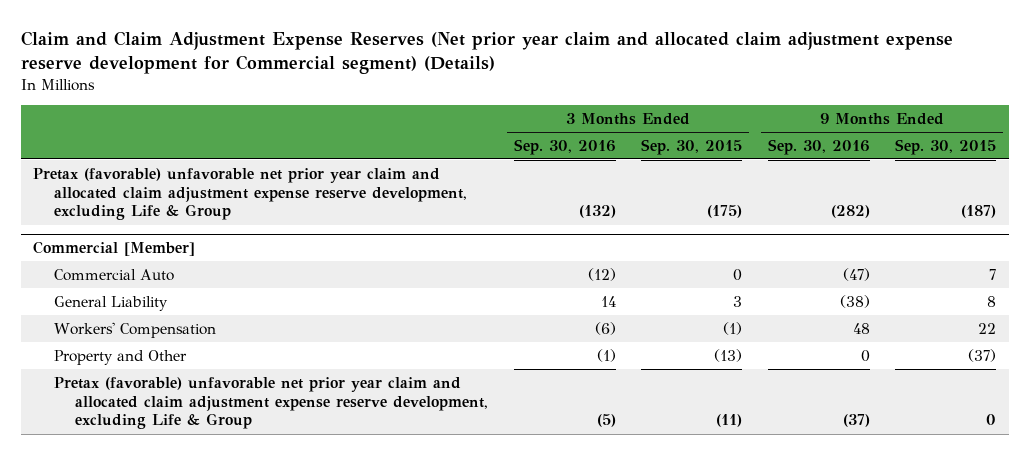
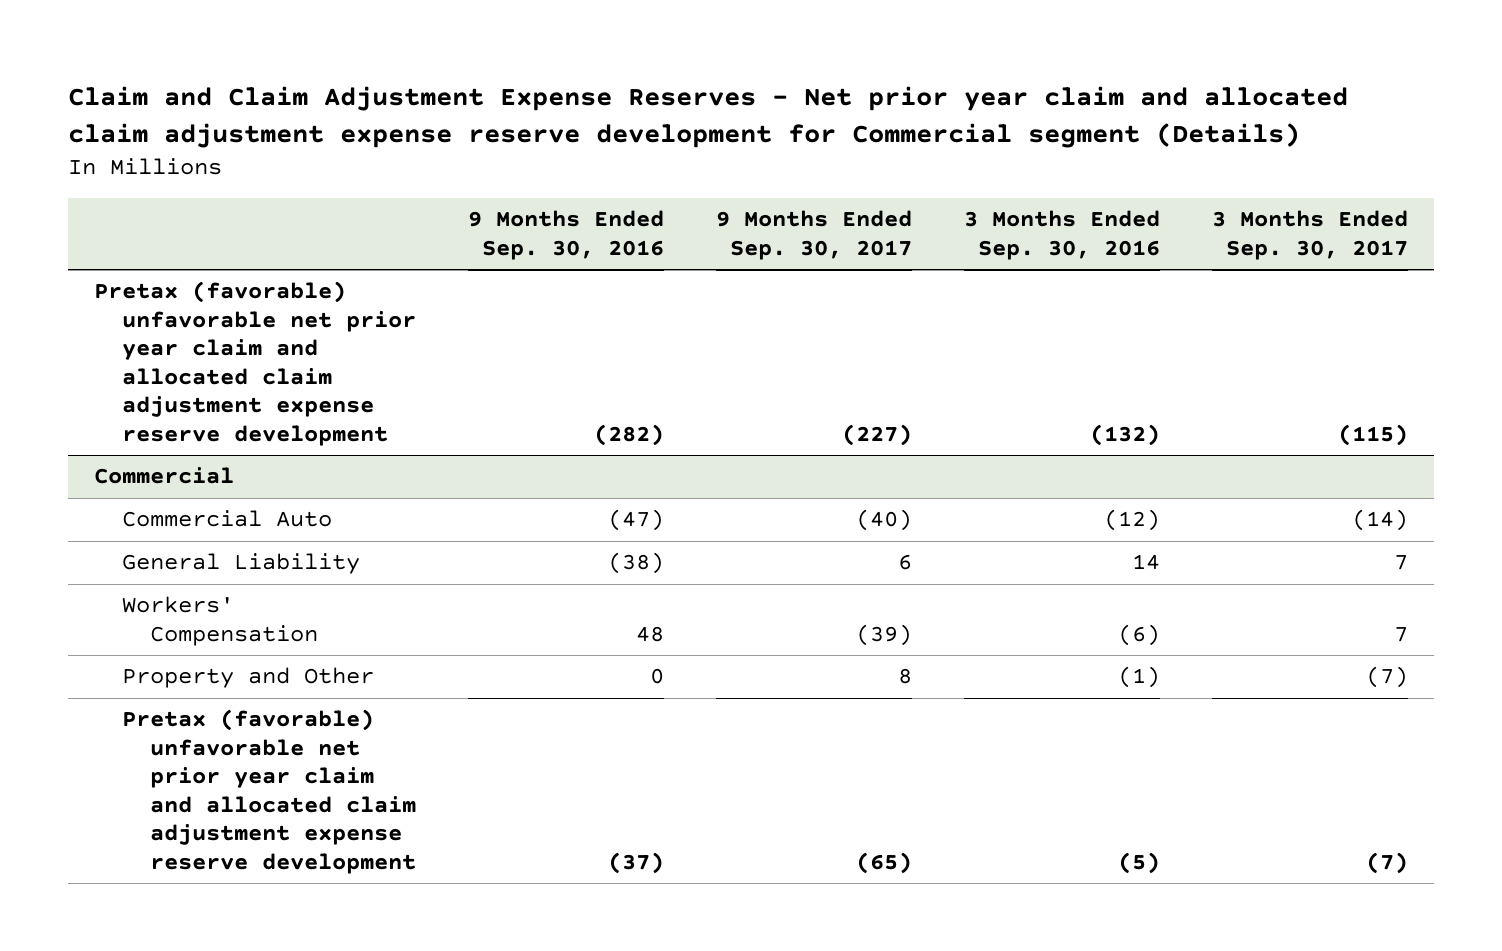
[20,30,953,74] Claim and Claim Adjustment Expense Reserves (Net prior year claim and allocated claim adjustment expense reserve development for Commercial segment) (Details) -> [67,85,1348,148] Claim and Claim Adjustment Expense Reserves - Net prior year claim and allocated claim adjustment expense reserve development for Commercial segment (Details)
[641,138,743,155] Sep. 30, 2015 -> none
[895,138,997,155] Sep. 30, 2015 -> none
none -> [716,210,913,260] 9 Months Ended Sep. 30, 2017
none -> [1211,210,1408,260] 3 Months Ended Sep. 30, 2017
[33,167,468,221] Pretax (favorable) unfavorable net prior year claim and allocated claim adjustment expense reserve development, excluding Life & Group -> [93,281,417,446] Pretax (favorable) unfavorable net prior year claim and allocated claim adjustment expense reserve development
[33,241,196,257] Commercial [Member] -> [93,467,234,485] Commercial
[54,376,489,430] Pretax (favorable) unfavorable net prior year claim and allocated claim adjustment expense reserve development, excluding Life & Group -> [122,709,417,874] Pretax (favorable) unfavorable net prior year claim and allocated claim adjustment expense reserve development

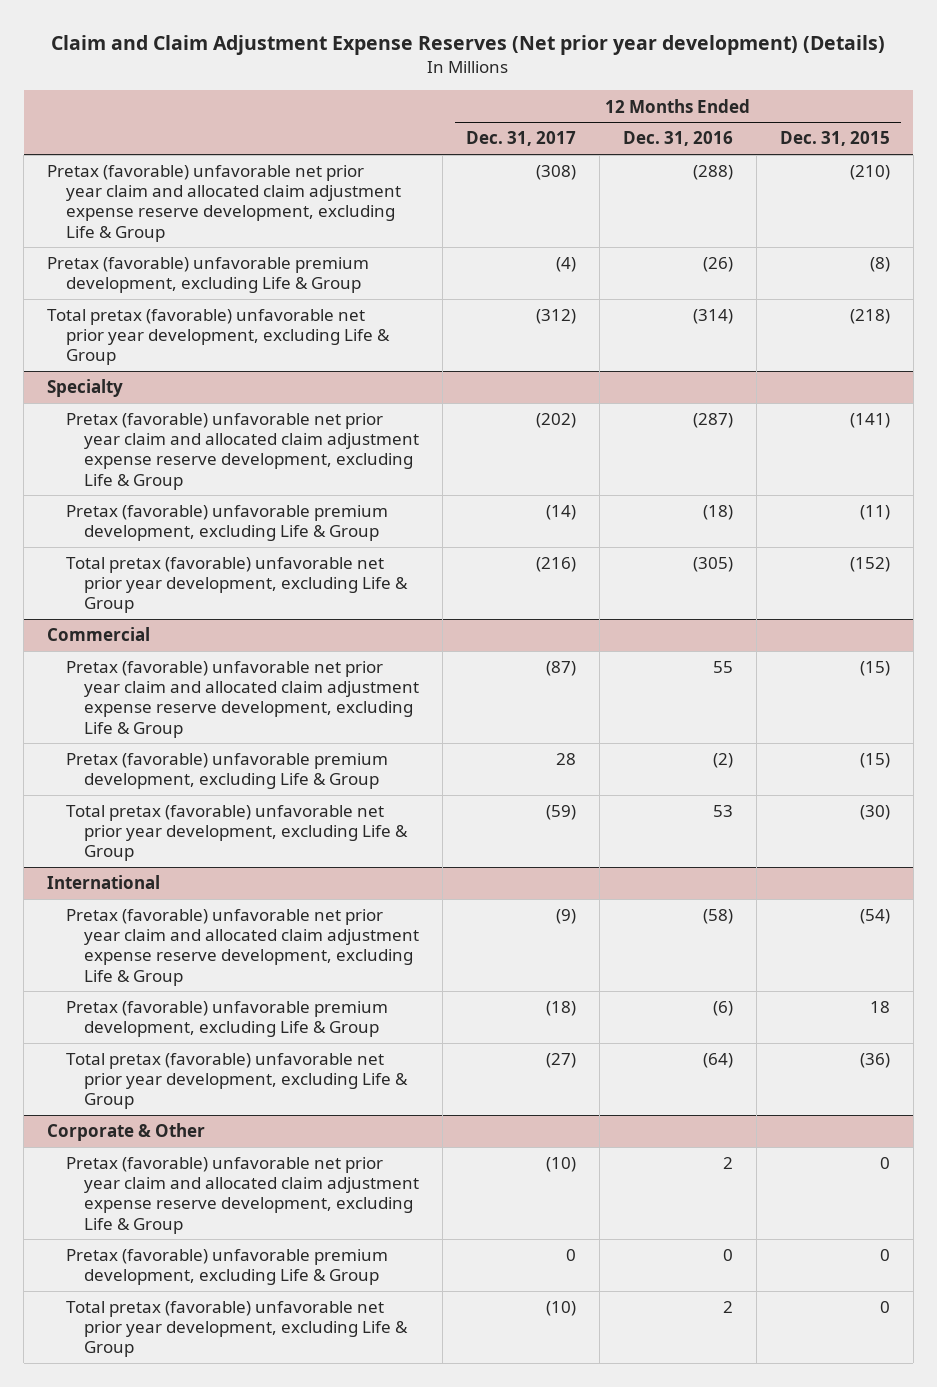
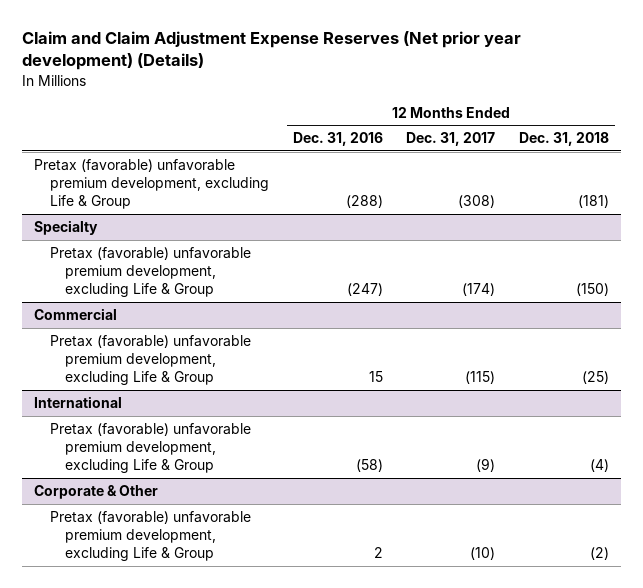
[779,131,890,147] Dec. 31, 2015 -> none
none -> [518,132,609,147] Dec. 31, 2018
[47,165,401,242] Pretax (favorable) unfavorable net prior year claim and allocated claim adjustment expense reserve development, excluding Life & Group -> none
[47,309,390,366] Total pretax (favorable) unfavorable net prior year development, excluding Life & Group -> none
[556,257,577,273] (4) -> [458,195,496,209] (308)
[702,257,733,273] (26) -> [345,195,383,209] (288)
[65,413,420,490] Pretax (favorable) unfavorable net prior year claim and allocated claim adjustment expense reserve development, excluding Life & Group -> none
[65,557,409,614] Total pretax (favorable) unfavorable net prior year development, excluding Life & Group -> none
[546,505,577,521] (14) -> [462,283,496,297] (174)
[702,505,733,521] (18) -> [346,283,383,297] (247)
[65,661,420,738] Pretax (favorable) unfavorable net prior year claim and allocated claim adjustment expense reserve development, excluding Life & Group -> none
[65,805,409,862] Total pretax (favorable) unfavorable net prior year development, excluding Life & Group -> none
[556,753,577,766] 28 -> [465,371,496,385] (115)
[712,753,733,769] (2) -> [368,371,383,383] 15
[65,909,420,986] Pretax (favorable) unfavorable net prior year claim and allocated claim adjustment expense reserve development, excluding Life & Group -> none
[65,1053,409,1110] Total pretax (favorable) unfavorable net prior year development, excluding Life & Group -> none
[546,1001,577,1017] (18) -> [476,458,496,473] (9)
[712,1001,733,1017] (6) -> [355,459,383,473] (58)
[65,1157,420,1234] Pretax (favorable) unfavorable net prior year claim and allocated claim adjustment expense reserve development, excluding Life & Group -> none
[65,1301,409,1358] Total pretax (favorable) unfavorable net prior year development, excluding Life & Group -> none
[566,1249,577,1262] 0 -> [470,547,496,561] (10)
[722,1249,733,1262] 0 -> [373,547,383,559] 2

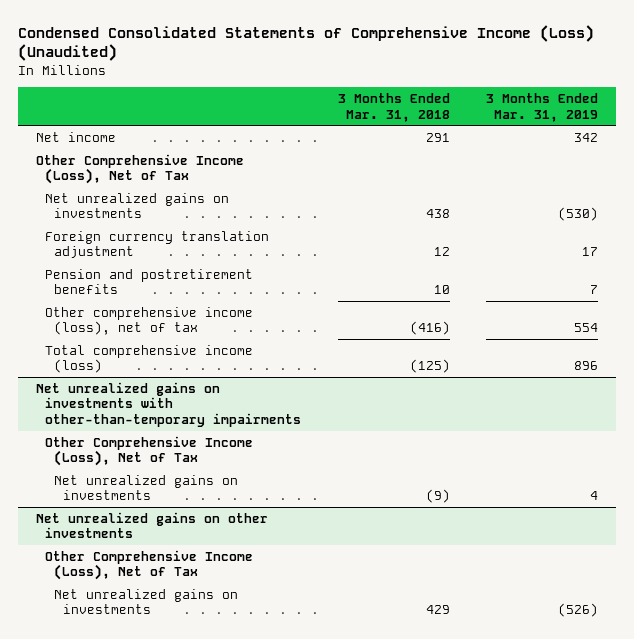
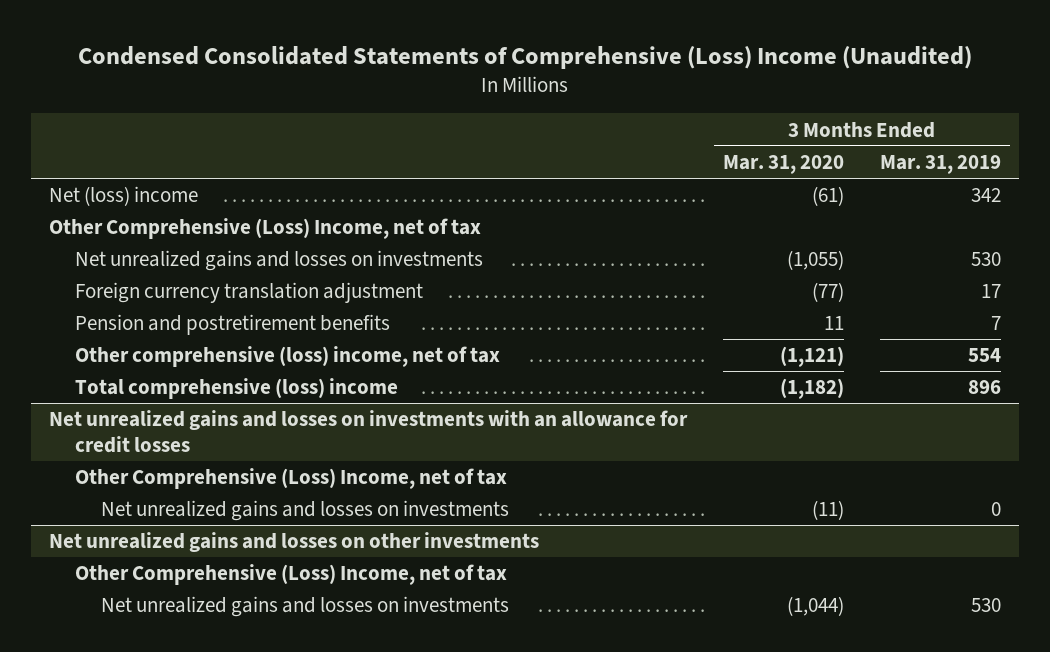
[18,24,595,62] Condensed Consolidated Statements of Comprehensive Income (Loss) (Unaudited) -> [77,45,972,69] Condensed Consolidated Statements of Comprehensive (Loss) Income (Unaudited)
[337,92,450,122] 3 Months Ended Mar. 31, 2018 -> none
none -> [722,155,844,175] Mar. 31, 2020
[36,131,117,142] Net income -> [49,186,199,207] Net (loss) income
[36,153,245,185] Other Comprehensive Income (Loss), Net of Tax -> [49,218,482,240] Other Comprehensive (Loss) Income, net of tax
[45,192,230,219] Net unrealized gains on investments -> [75,250,484,272] Net unrealized gains and losses on investments
[557,207,598,222] (530) -> [970,252,1001,267] 530
[45,306,254,336] Other comprehensive income (loss), net of tax -> [75,346,501,368] Other comprehensive (loss) income, net of tax
[45,344,254,374] Total comprehensive income (loss) -> [75,378,399,400] Total comprehensive (loss) income
[36,381,302,428] Net unrealized gains on investments with other-than-temporary impairments -> [49,410,689,453] Net unrealized gains and losses on investments with an allowance for credit losses
[45,435,254,467] Other Comprehensive Income (Loss), Net of Tax -> [75,468,508,490] Other Comprehensive (Loss) Income, net of tax
[54,474,239,501] Net unrealized gains on investments -> [101,500,510,522] Net unrealized gains and losses on investments
[589,491,598,501] 4 -> [990,502,1001,517] 0
[36,511,269,539] Net unrealized gains on other investments -> [49,532,540,553] Net unrealized gains and losses on other investments
[45,549,254,581] Other Comprehensive Income (Loss), Net of Tax -> [75,564,508,586] Other Comprehensive (Loss) Income, net of tax
[54,588,239,615] Net unrealized gains on investments -> [101,596,510,618] Net unrealized gains and losses on investments
[557,603,598,618] (526) -> [970,598,1001,613] 530

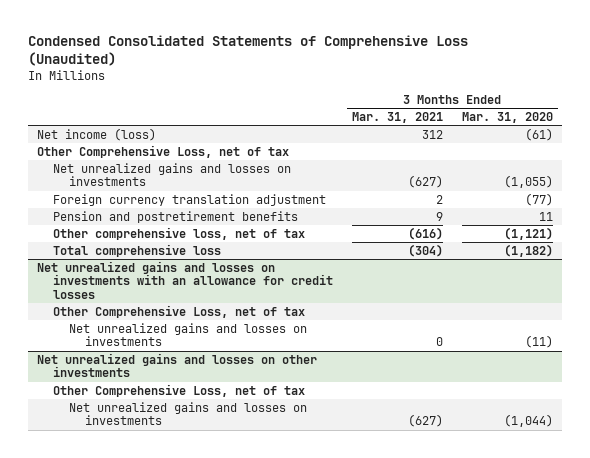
[77,45,972,69] Condensed Consolidated Statements of Comprehensive (Loss) Income (Unaudited) -> [28,35,469,66] Condensed Consolidated Statements of Comprehensive Loss (Unaudited)
[879,155,1001,175] Mar. 31, 2019 -> none
none -> [352,111,444,123] Mar. 31, 2021
[49,186,199,207] Net (loss) income -> [37,127,157,141] Net income (loss)
[49,218,482,240] Other Comprehensive (Loss) Income, net of tax -> [37,144,290,158] Other Comprehensive Loss, net of tax
[75,346,501,368] Other comprehensive (loss) income, net of tax -> [53,226,306,240] Other comprehensive loss, net of tax
[75,378,399,400] Total comprehensive (loss) income -> [53,243,222,257] Total comprehensive loss
[75,468,508,490] Other Comprehensive (Loss) Income, net of tax -> [53,304,306,318] Other Comprehensive Loss, net of tax
[75,564,508,586] Other Comprehensive (Loss) Income, net of tax -> [53,383,306,397] Other Comprehensive Loss, net of tax

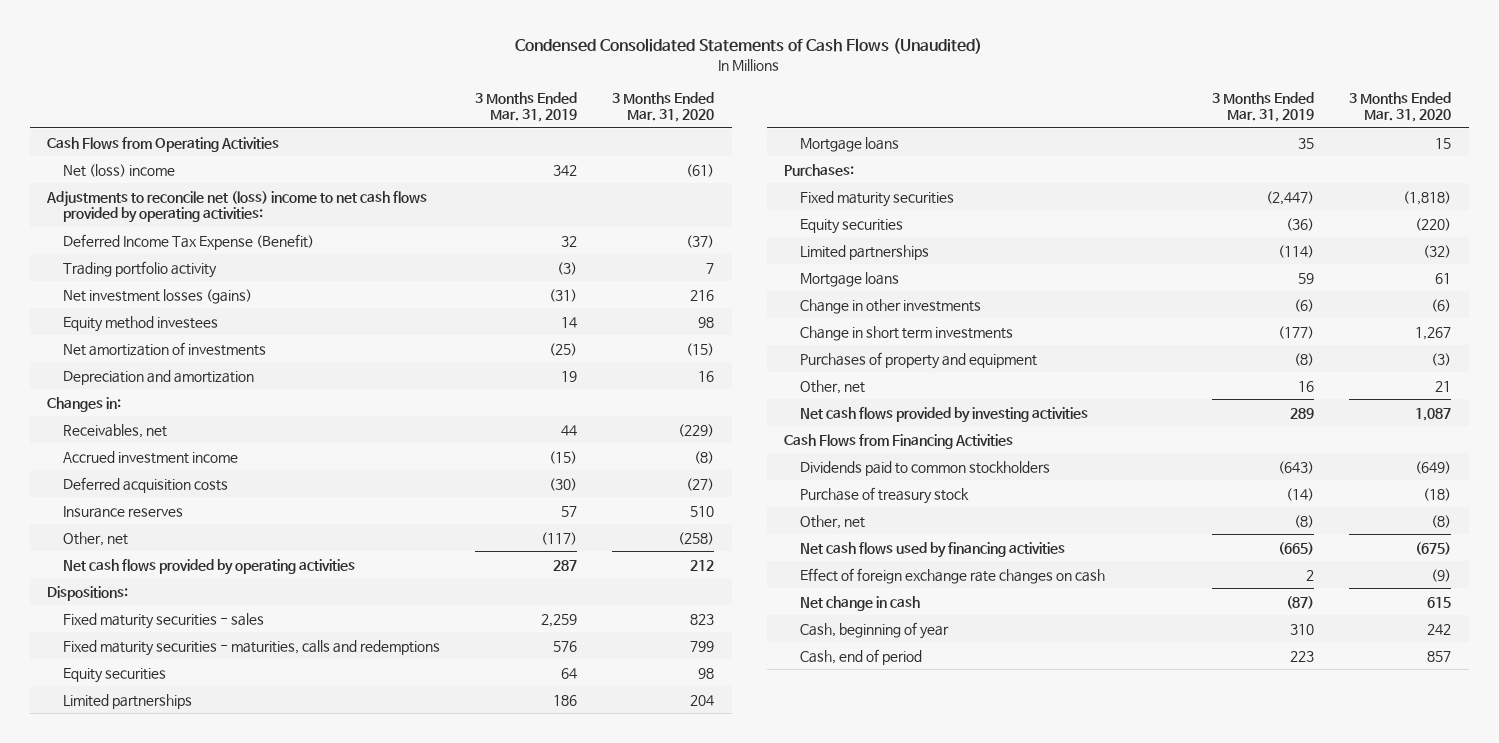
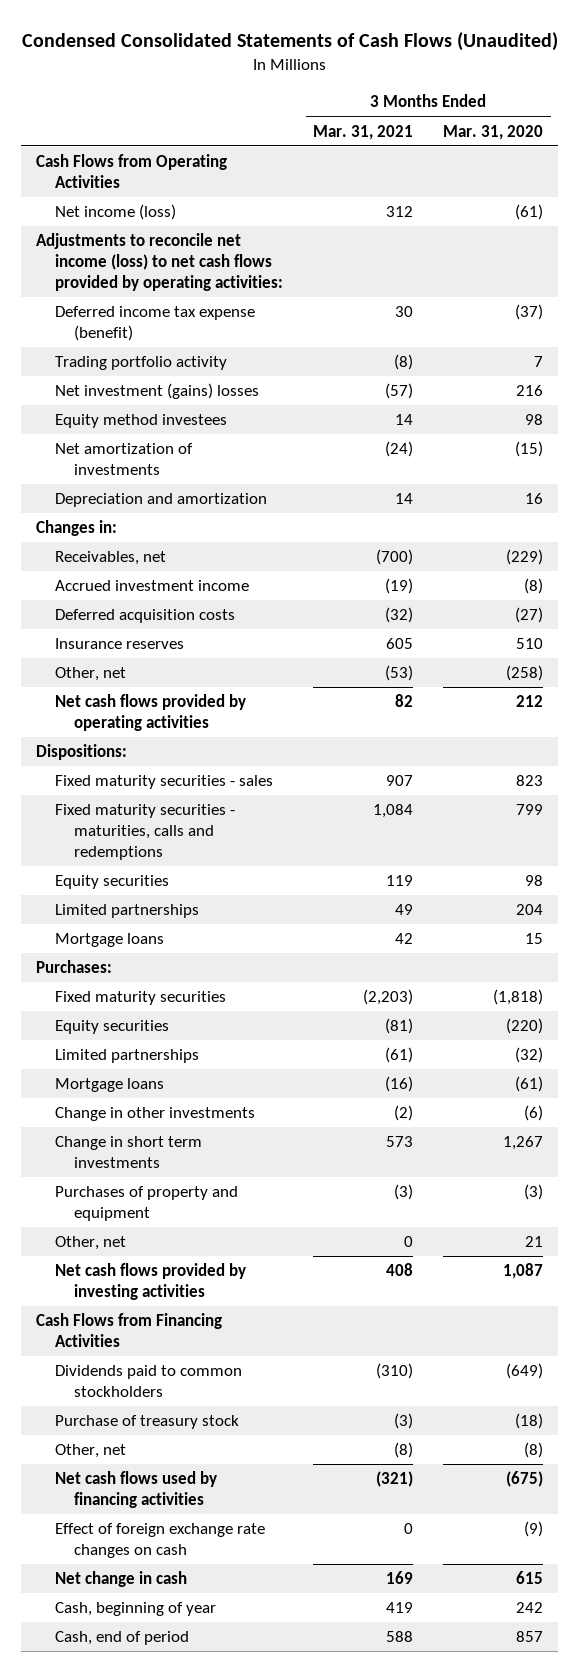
[475,91,578,123] 3 Months Ended Mar. 31, 2019 -> none
none -> [313,124,414,140] Mar. 31, 2021
[62,163,175,177] Net (loss) income -> [55,204,177,221] Net income (loss)
[46,190,428,224] Adjustments to reconcile net (loss) income to net cash flows provided by operating activities: -> [36,233,284,292] Adjustments to reconcile net income (loss) to net cash flows provided by operating activities:
[62,233,314,250] Deferred Income Tax Expense (Benefit) -> [55,306,256,342] Deferred income tax expense (benefit)
[62,288,252,304] Net investment losses (gains) -> [55,383,260,400] Net investment (gains) losses
[1435,272,1452,284] 61 -> [515,1076,544,1093] (61)

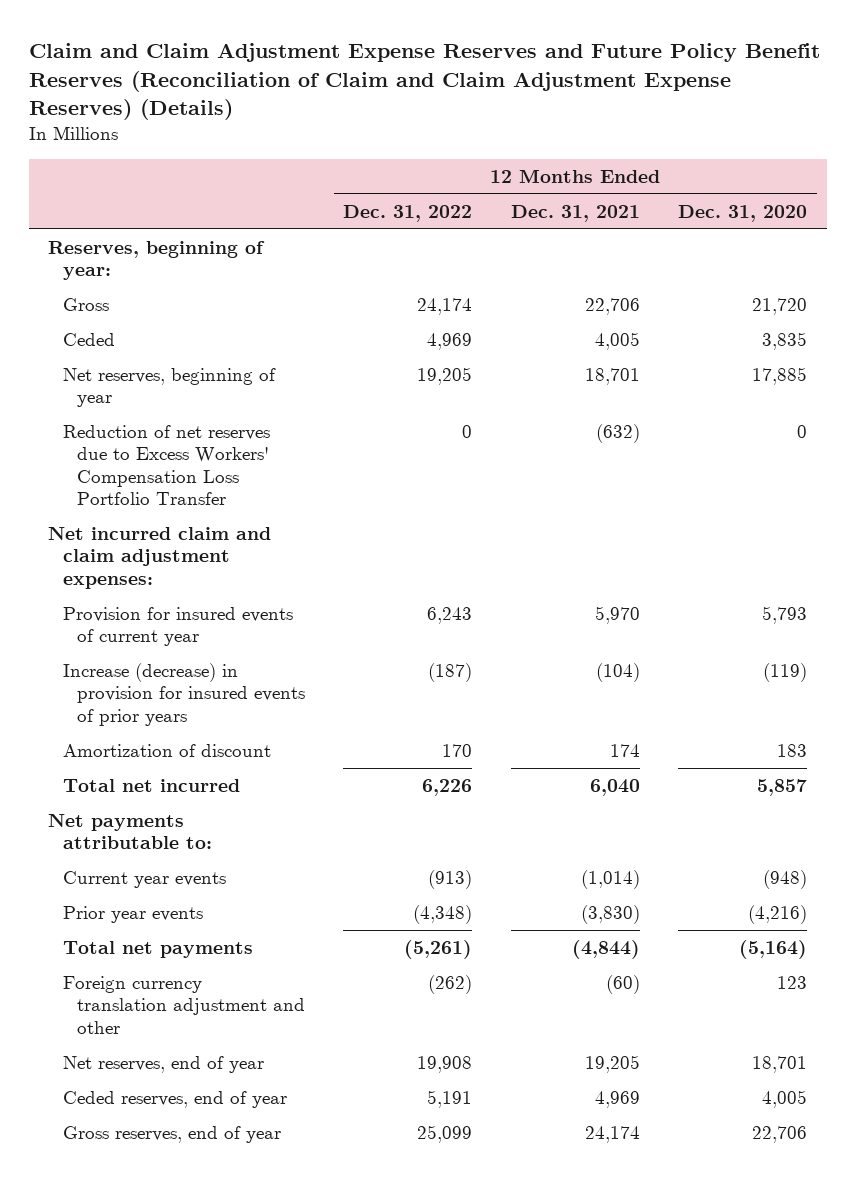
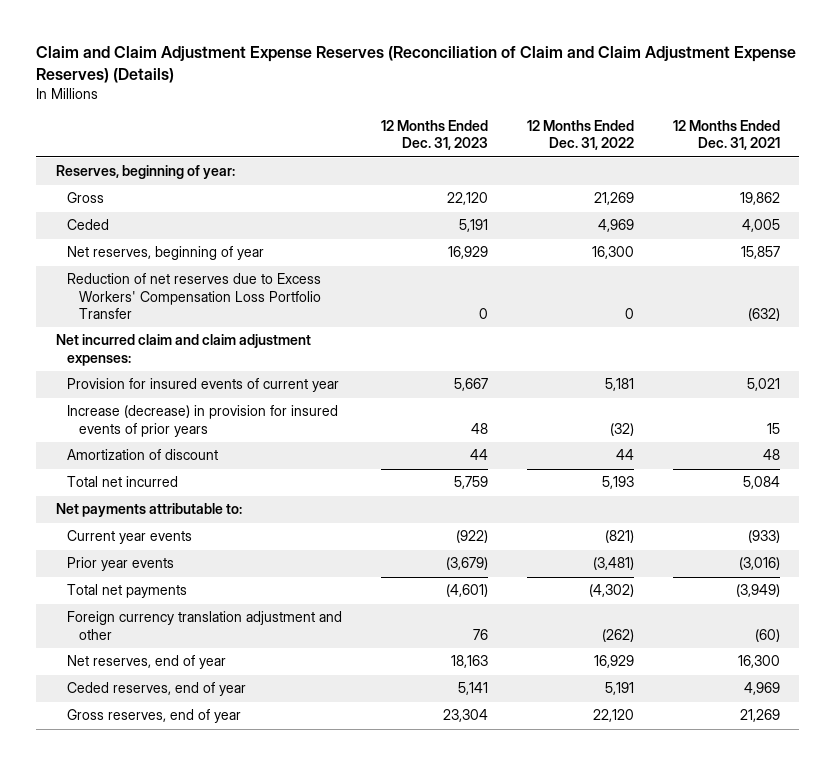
[29,42,821,121] Claim and Claim Adjustment Expense Reserves and Future Policy Benefit Reserves (Reconciliation of Claim and Claim Adjustment Expense Reserves) (Details) -> [36,45,797,83] Claim and Claim Adjustment Expense Reserves (Reconciliation of Claim and Claim Adjustment Expense Reserves) (Details)
[678,204,808,222] Dec. 31, 2020 -> none
none -> [381,120,489,151] 12 Months Ended Dec. 31, 2023
[417,297,473,315] 24,174 -> [594,192,635,206] 21,269
[584,297,640,315] 22,706 -> [739,192,780,206] 19,862
[417,366,473,385] 19,205 -> [592,246,635,260] 16,300
[584,367,640,385] 18,701 -> [740,246,780,260] 15,857
[427,606,473,624] 6,243 -> [605,378,635,392] 5,181
[594,605,640,624] 5,970 -> [746,378,780,392] 5,021
[428,662,473,682] (187) -> [610,422,635,436] (32)
[595,662,640,682] (104) -> [766,422,780,434] 15
[442,743,473,757] 170 -> [616,449,635,461] 44
[609,743,640,757] 174 -> [762,449,780,461] 48
[422,778,473,796] 6,226 -> [602,476,635,490] 5,193
[589,778,640,796] 6,040 -> [742,476,780,490] 5,084
[428,869,473,889] (913) -> [605,530,635,544] (821)
[580,869,640,889] (1,014) -> [747,530,780,544] (933)
[413,904,473,924] (4,348) -> [593,557,635,571] (3,481)
[580,904,640,924] (3,830) -> [738,557,780,571] (3,016)
[404,939,473,959] (5,261) -> [589,584,635,598] (4,302)
[571,939,640,959] (4,844) -> [735,584,780,598] (3,949)
[417,1055,473,1073] 19,908 -> [594,655,635,669] 16,929
[584,1054,640,1073] 19,205 -> [737,655,780,669] 16,300
[417,1124,473,1143] 25,099 -> [593,709,635,723] 22,120
[584,1125,640,1143] 24,174 -> [739,709,780,723] 21,269

